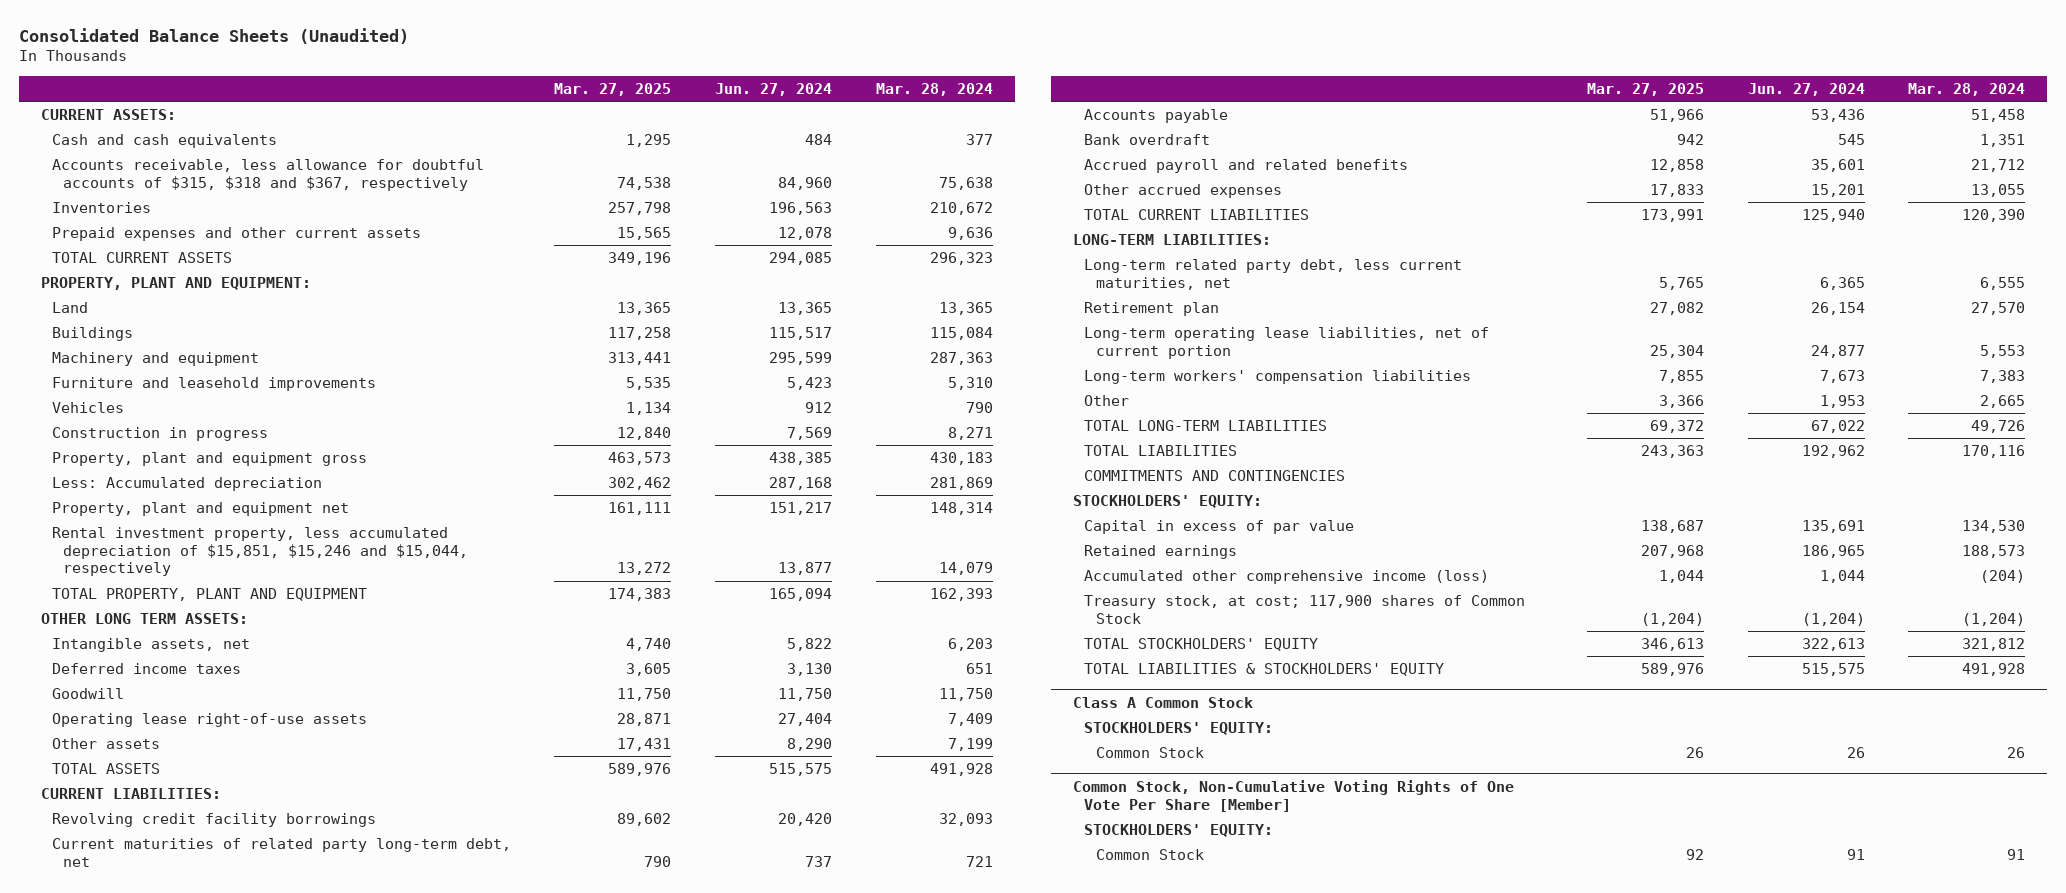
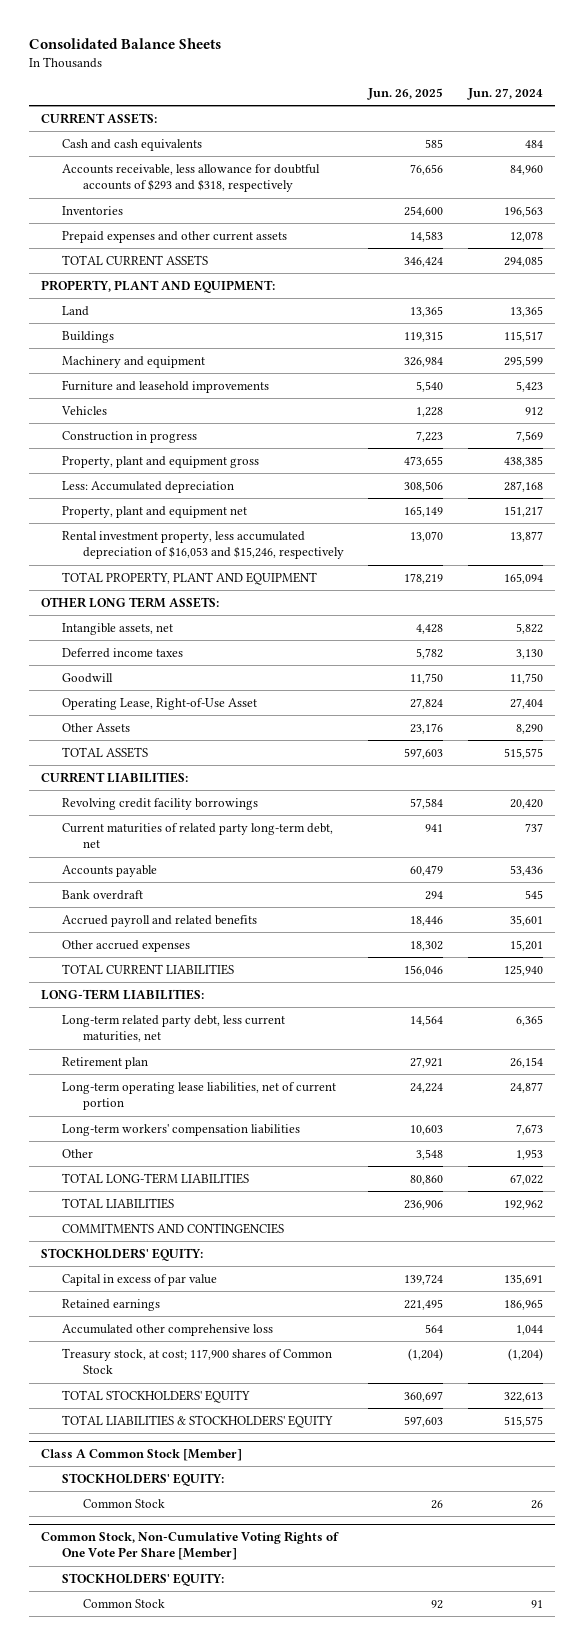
[18,27,409,44] Consolidated Balance Sheets (Unaudited) -> [28,37,221,49] Consolidated Balance Sheets
[554,83,672,97] Mar. 27, 2025 -> none
[875,83,993,97] Mar. 28, 2024 -> none
none -> [367,87,444,100] Jun. 26, 2025
[51,159,484,191] Accounts receivable, less allowance for doubtful accounts of $315, $318 and $367, respectively -> [61,163,320,193] Accounts receivable, less allowance for doubtful accounts of $293 and $318, respectively
[51,527,469,577] Rental investment property, less accumulated depreciation of $15,851, $15,246 and $15,044, respectively -> [61,530,344,560] Rental investment property, less accumulated depreciation of $16,053 and $15,246, respectively
[51,713,367,728] Operating lease right-of-use assets -> [61,697,257,710] Operating Lease, Right-of-Use Asset
[51,738,160,750] Other assets -> [61,722,130,732] Other Assets
[1084,570,1490,585] Accumulated other comprehensive income (loss) -> [61,1323,273,1336] Accumulated other comprehensive loss
[1073,696,1254,708] Class A Common Stock -> [41,1449,243,1462] Class A Common Stock [Member]

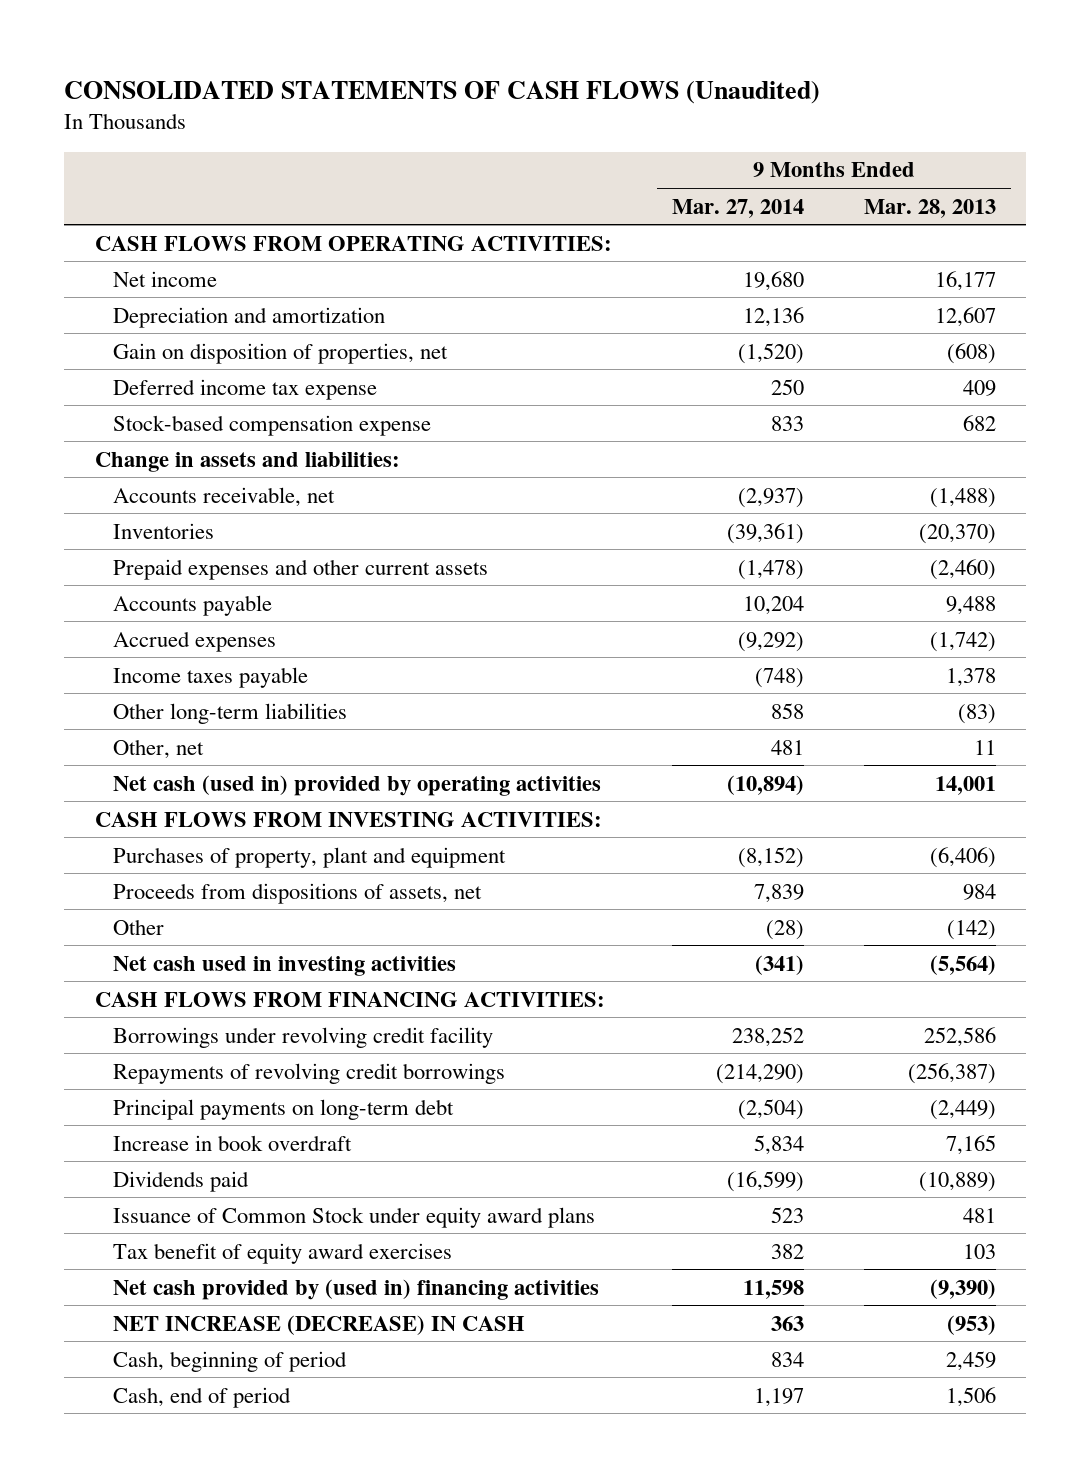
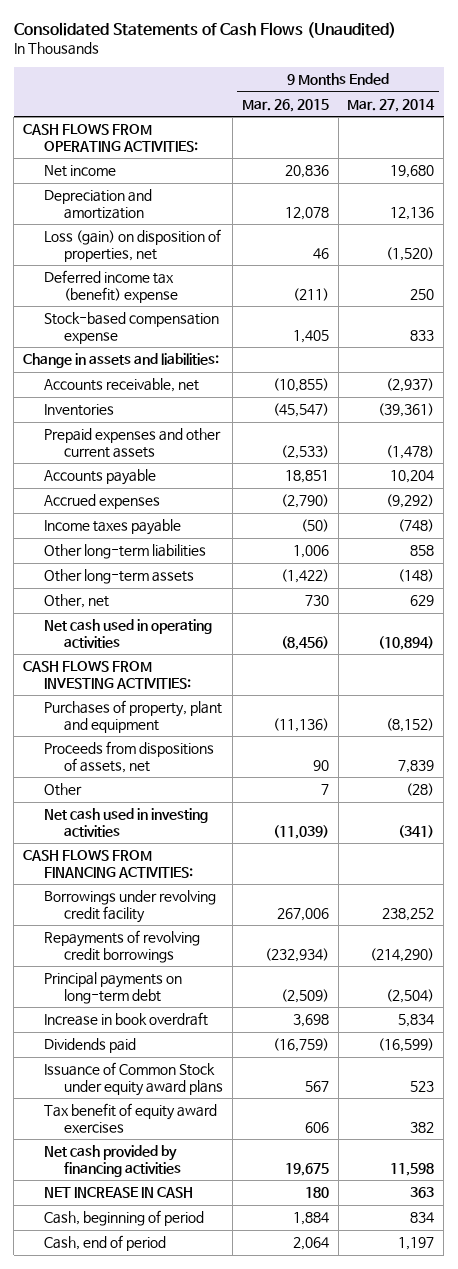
[64,81,821,105] CONSOLIDATED STATEMENTS OF CASH FLOWS (Unaudited) -> [13,21,396,38] Consolidated Statements of Cash Flows (Unaudited)
[864,198,997,218] Mar. 28, 2013 -> none
none -> [241,98,329,112] Mar. 26, 2015
[112,342,448,364] Gain on disposition of properties, net -> [43,229,221,262] Loss (gain) on disposition of properties, net
[112,378,377,400] Deferred income tax expense -> [43,270,179,303] Deferred income tax (benefit) expense
none -> [43,569,194,585] Other long-term assets
[770,739,804,755] 481 -> [410,595,435,607] 629
[112,774,601,796] Net cash (used in) provided by operating activities -> [43,619,212,648] Net cash used in operating activities
[112,1278,599,1300] Net cash provided by (used in) financing activities -> [43,1145,182,1177] Net cash provided by financing activities
[112,1314,525,1335] NET INCREASE (DECREASE) IN CASH -> [43,1187,193,1199] NET INCREASE IN CASH

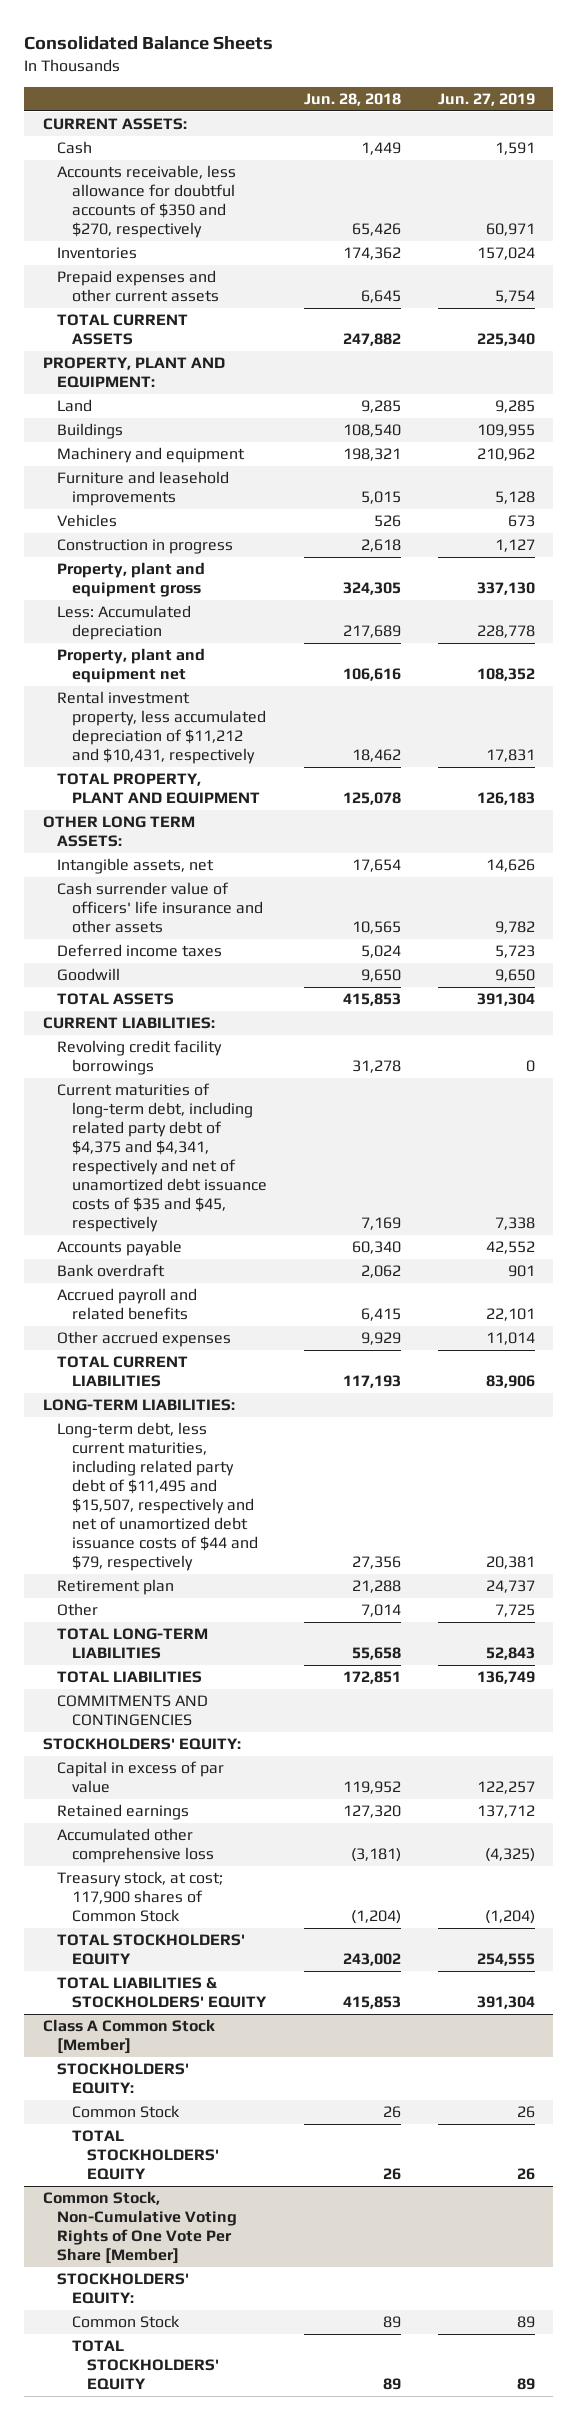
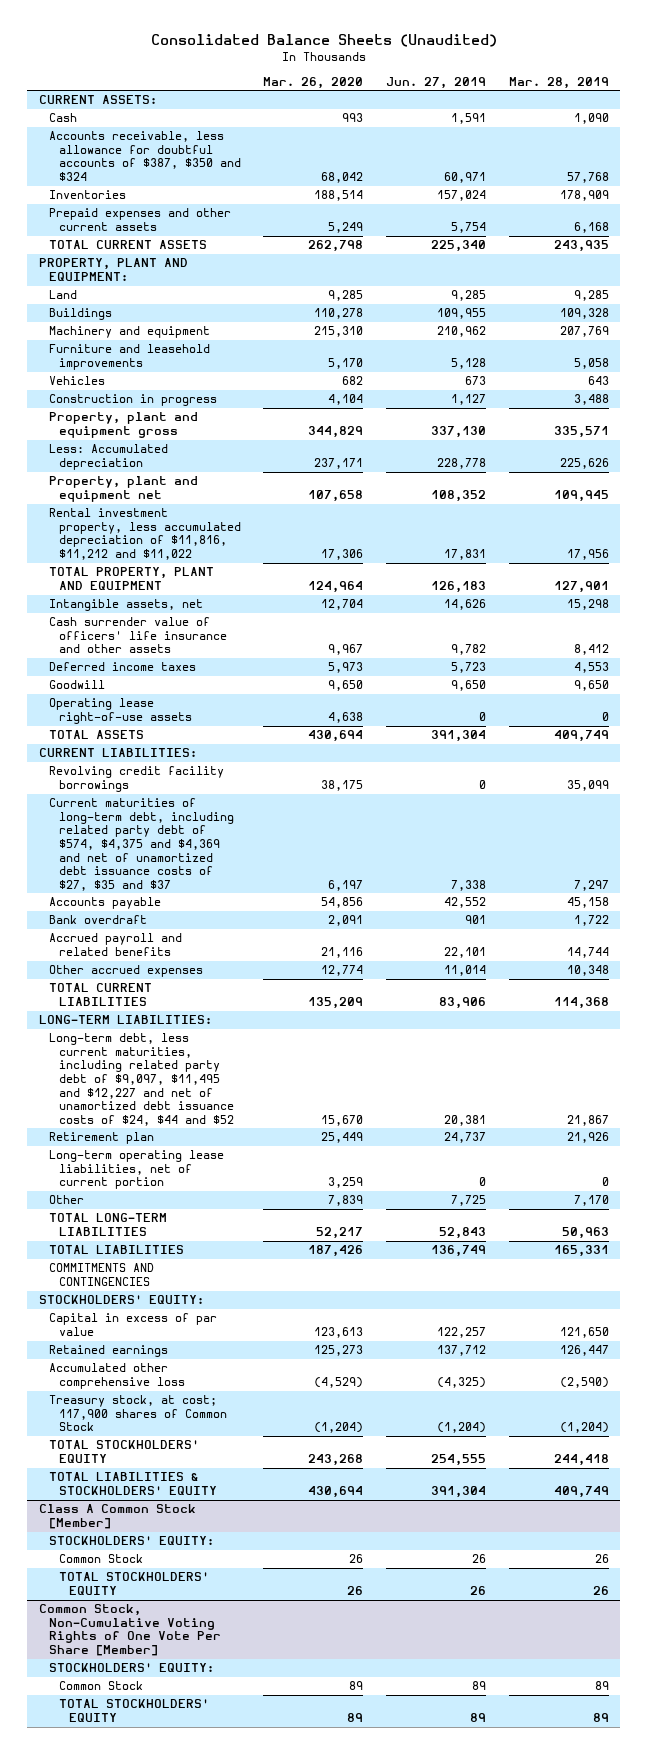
[24,36,274,51] Consolidated Balance Sheets -> [150,34,497,48] Consolidated Balance Sheets (Unaudited)
[304,93,402,107] Jun. 28, 2018 -> none
none -> [263,76,364,89] Mar. 26, 2020
none -> [509,76,610,89] Mar. 28, 2019
[57,165,237,239] Accounts receivable, less allowance for doubtful accounts of $350 and $270, respectively -> [48,131,241,182] Accounts receivable, less allowance for doubtful accounts of $387, $350 and $324
[57,691,267,765] Rental investment property, less accumulated depreciation of $11,212 and $10,431, respectively -> [48,508,241,561] Rental investment property, less accumulated depreciation of $11,816, $11,212 and $11,022
[42,816,195,848] OTHER LONG TERM ASSETS: -> none
none -> [48,698,192,724] Operating lease right-of-use assets
[57,1083,268,1233] Current maturities of long-term debt, including related party debt of $4,375 and $4,341, respectively and net of unamortized debt issuance costs of $35 and $45, respectively -> [48,798,234,891] Current maturities of long-term debt, including related party debt of $574, $4,375 and $4,369 and net of unamortized debt issuance costs of $27, $35 and $37
[57,1422,259,1572] Long-term debt, less current maturities, including related party debt of $11,495 and $15,507, respectively and net of unamortized debt issuance costs of $44 and $79, respectively -> [48,1033,234,1126] Long-term debt, less current maturities, including related party debt of $9,097, $11,495 and $12,227 and net of unamortized debt issuance costs of $24, $44 and $52
none -> [48,1150,224,1190] Long-term operating lease liabilities, net of current portion

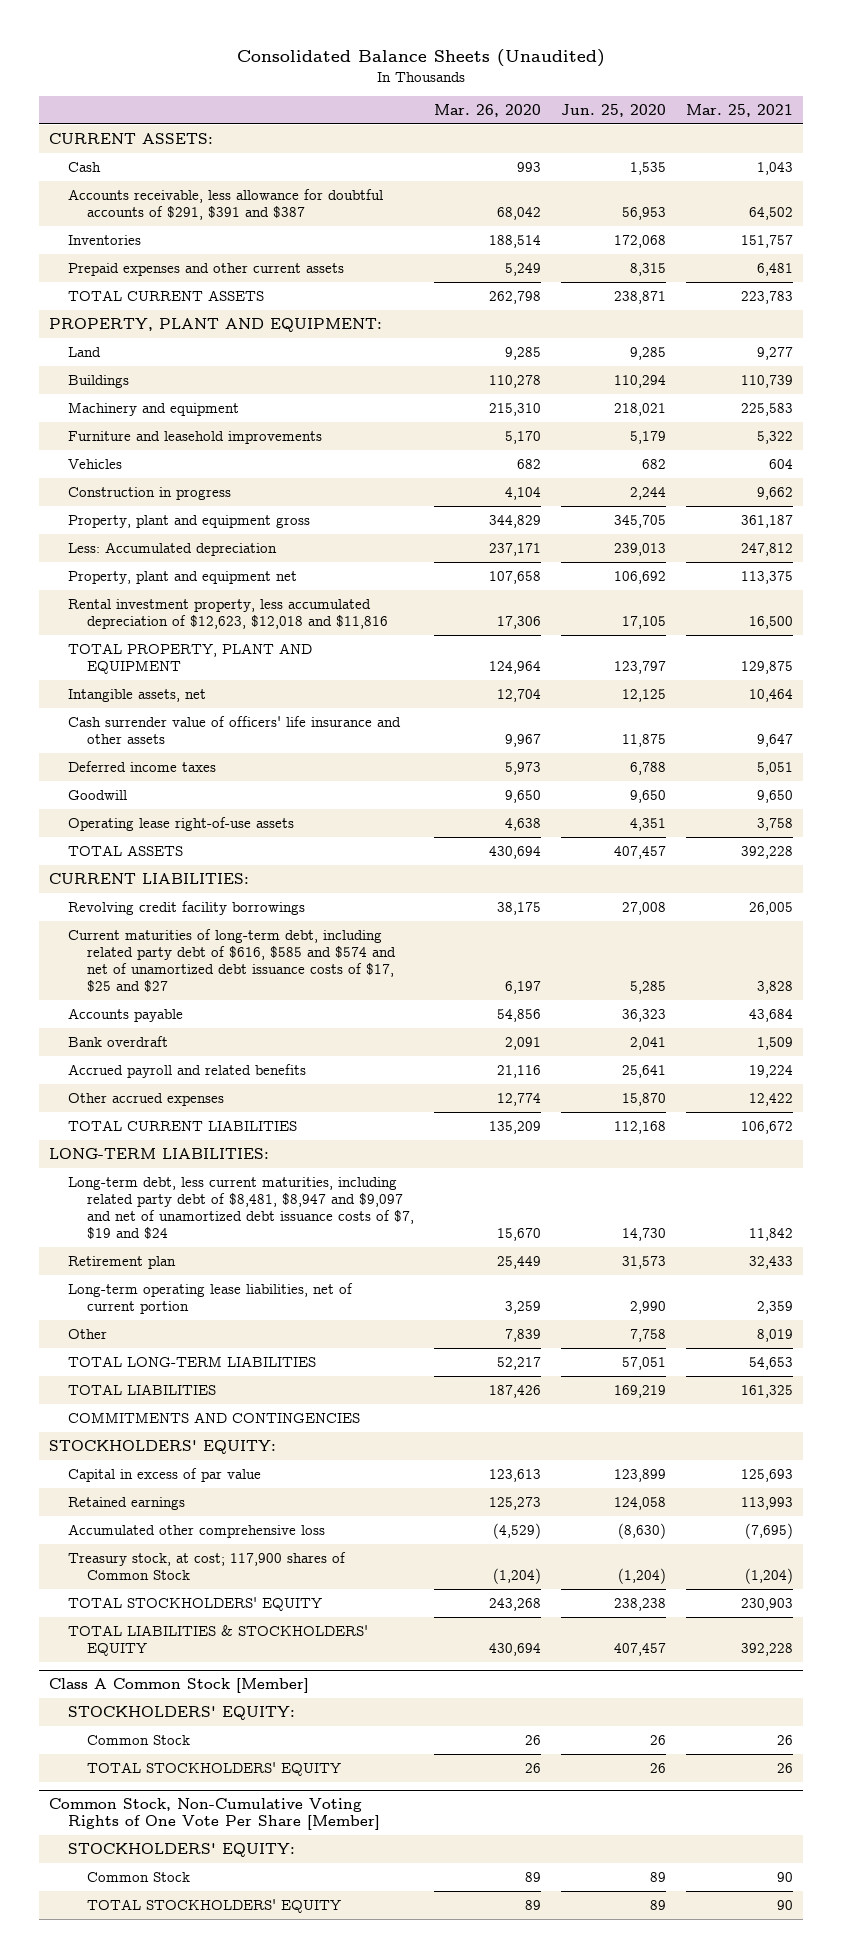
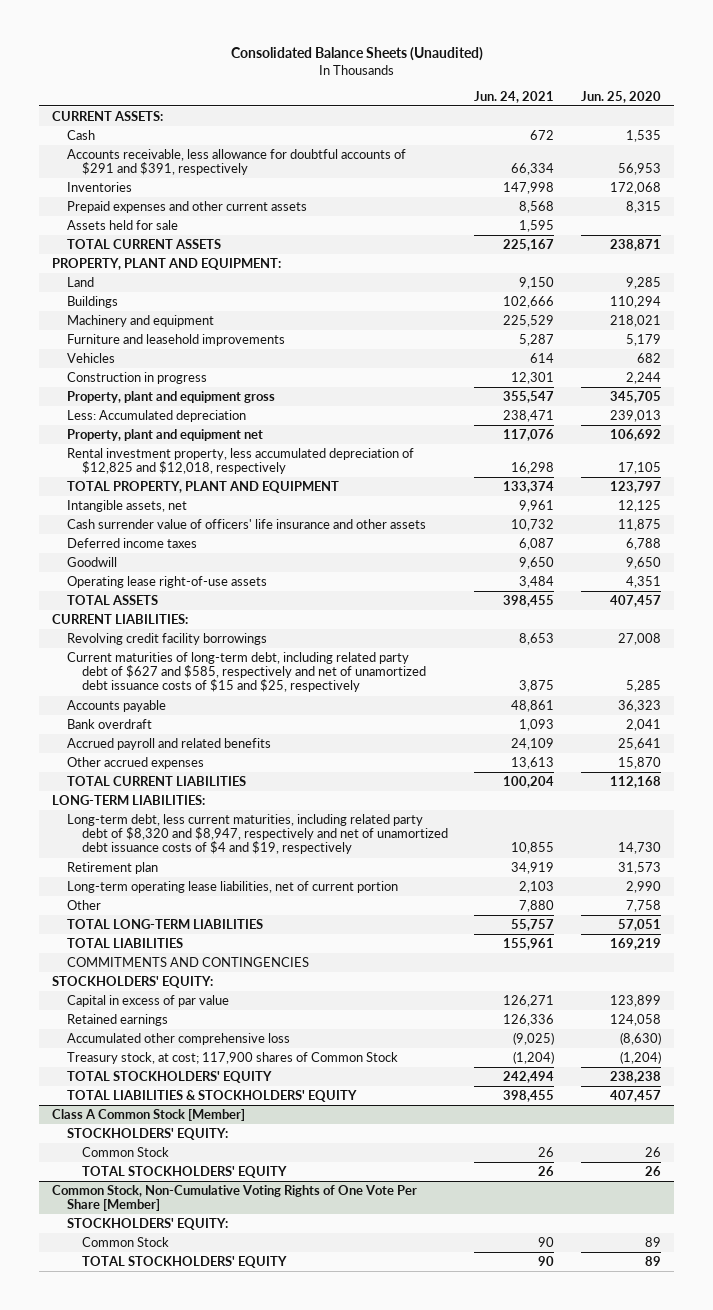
[434,103,542,117] Mar. 26, 2020 -> none
[685,103,793,117] Mar. 25, 2021 -> none
none -> [474,90,555,103] Jun. 24, 2021
[68,188,384,220] Accounts receivable, less allowance for doubtful accounts of $291, $391 and $387 -> [67,148,407,176] Accounts receivable, less allowance for doubtful accounts of $291 and $391, respectively
none -> [67,219,179,230] Assets held for sale
[68,598,389,629] Rental investment property, less accumulated depreciation of $12,623, $12,018 and $11,816 -> [67,447,415,475] Rental investment property, less accumulated depreciation of $12,825 and $12,018, respectively
[68,928,397,992] Current maturities of long-term debt, including related party debt of $616, $585 and $574 and net of unamortized debt issuance costs of $17, $25 and $27 -> [67,651,426,693] Current maturities of long-term debt, including related party debt of $627 and $585, respectively and net of unamortized debt issuance costs of $15 and $25, respectively
[68,1176,415,1239] Long-term debt, less current maturities, including related party debt of $8,481, $8,947 and $9,097 and net of unamortized debt issuance costs of $7, $19 and $24 -> [67,813,448,855] Long-term debt, less current maturities, including related party debt of $8,320 and $8,947, respectively and net of unamortized debt issuance costs of $4 and $19, respectively

